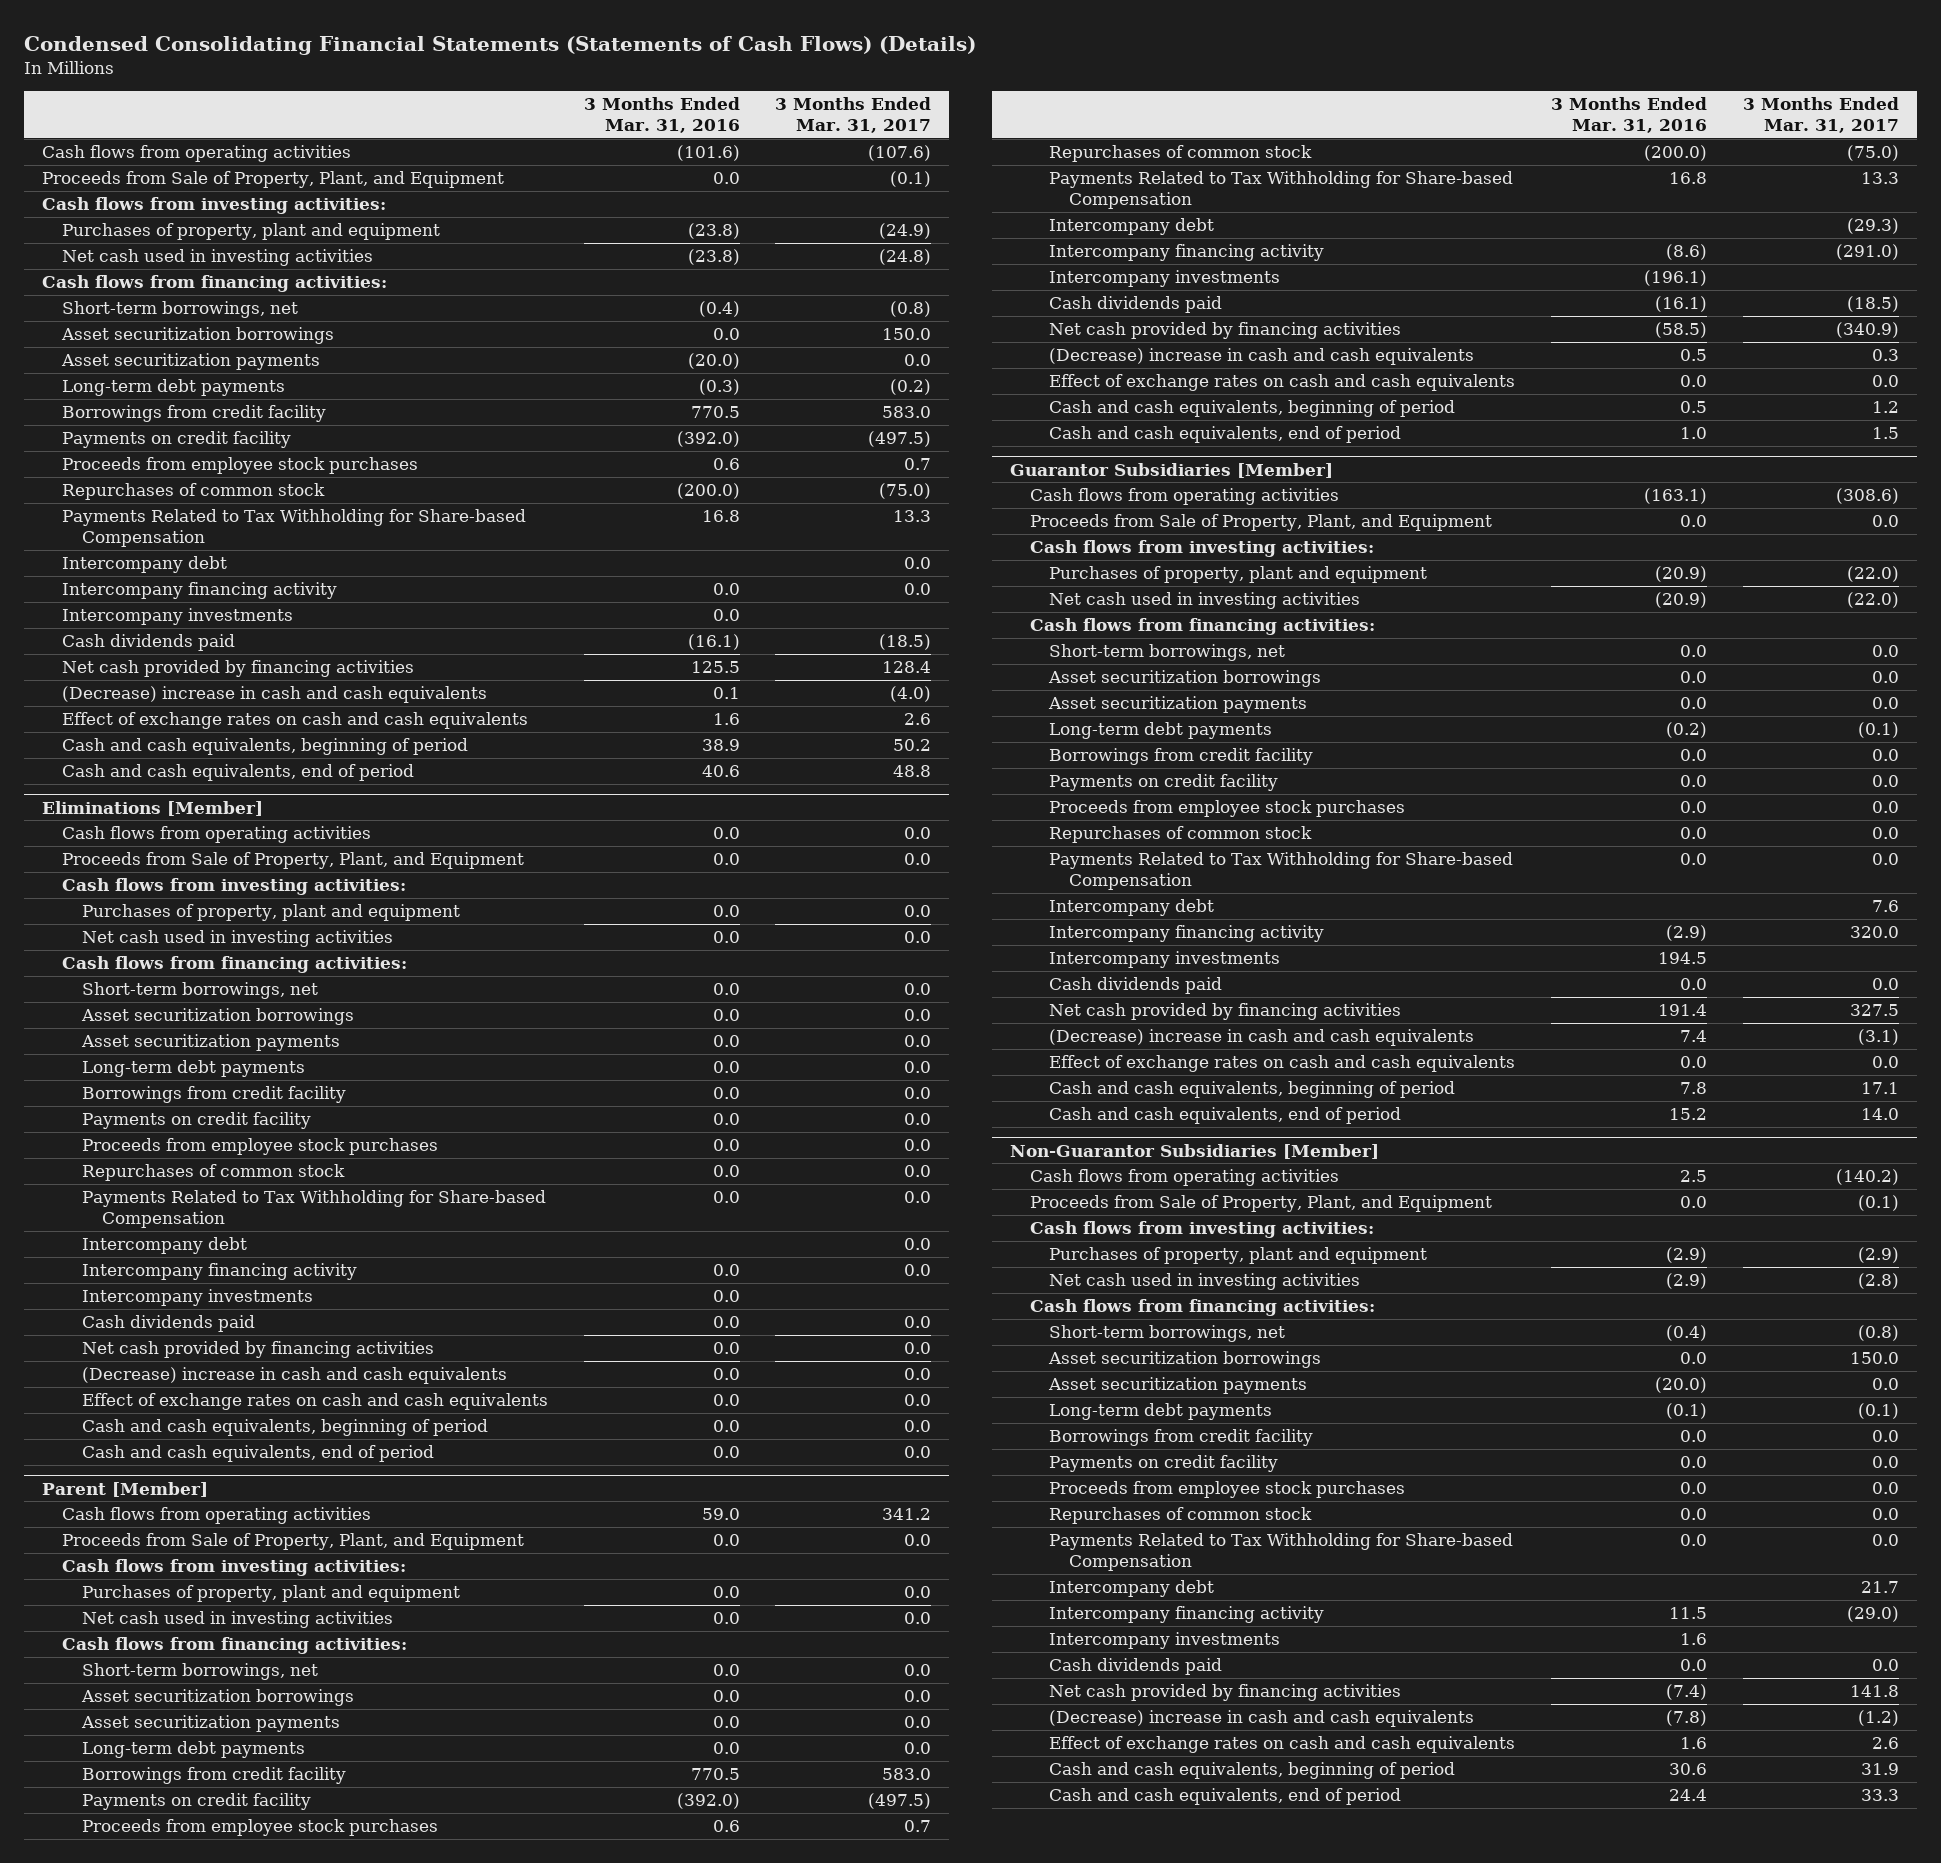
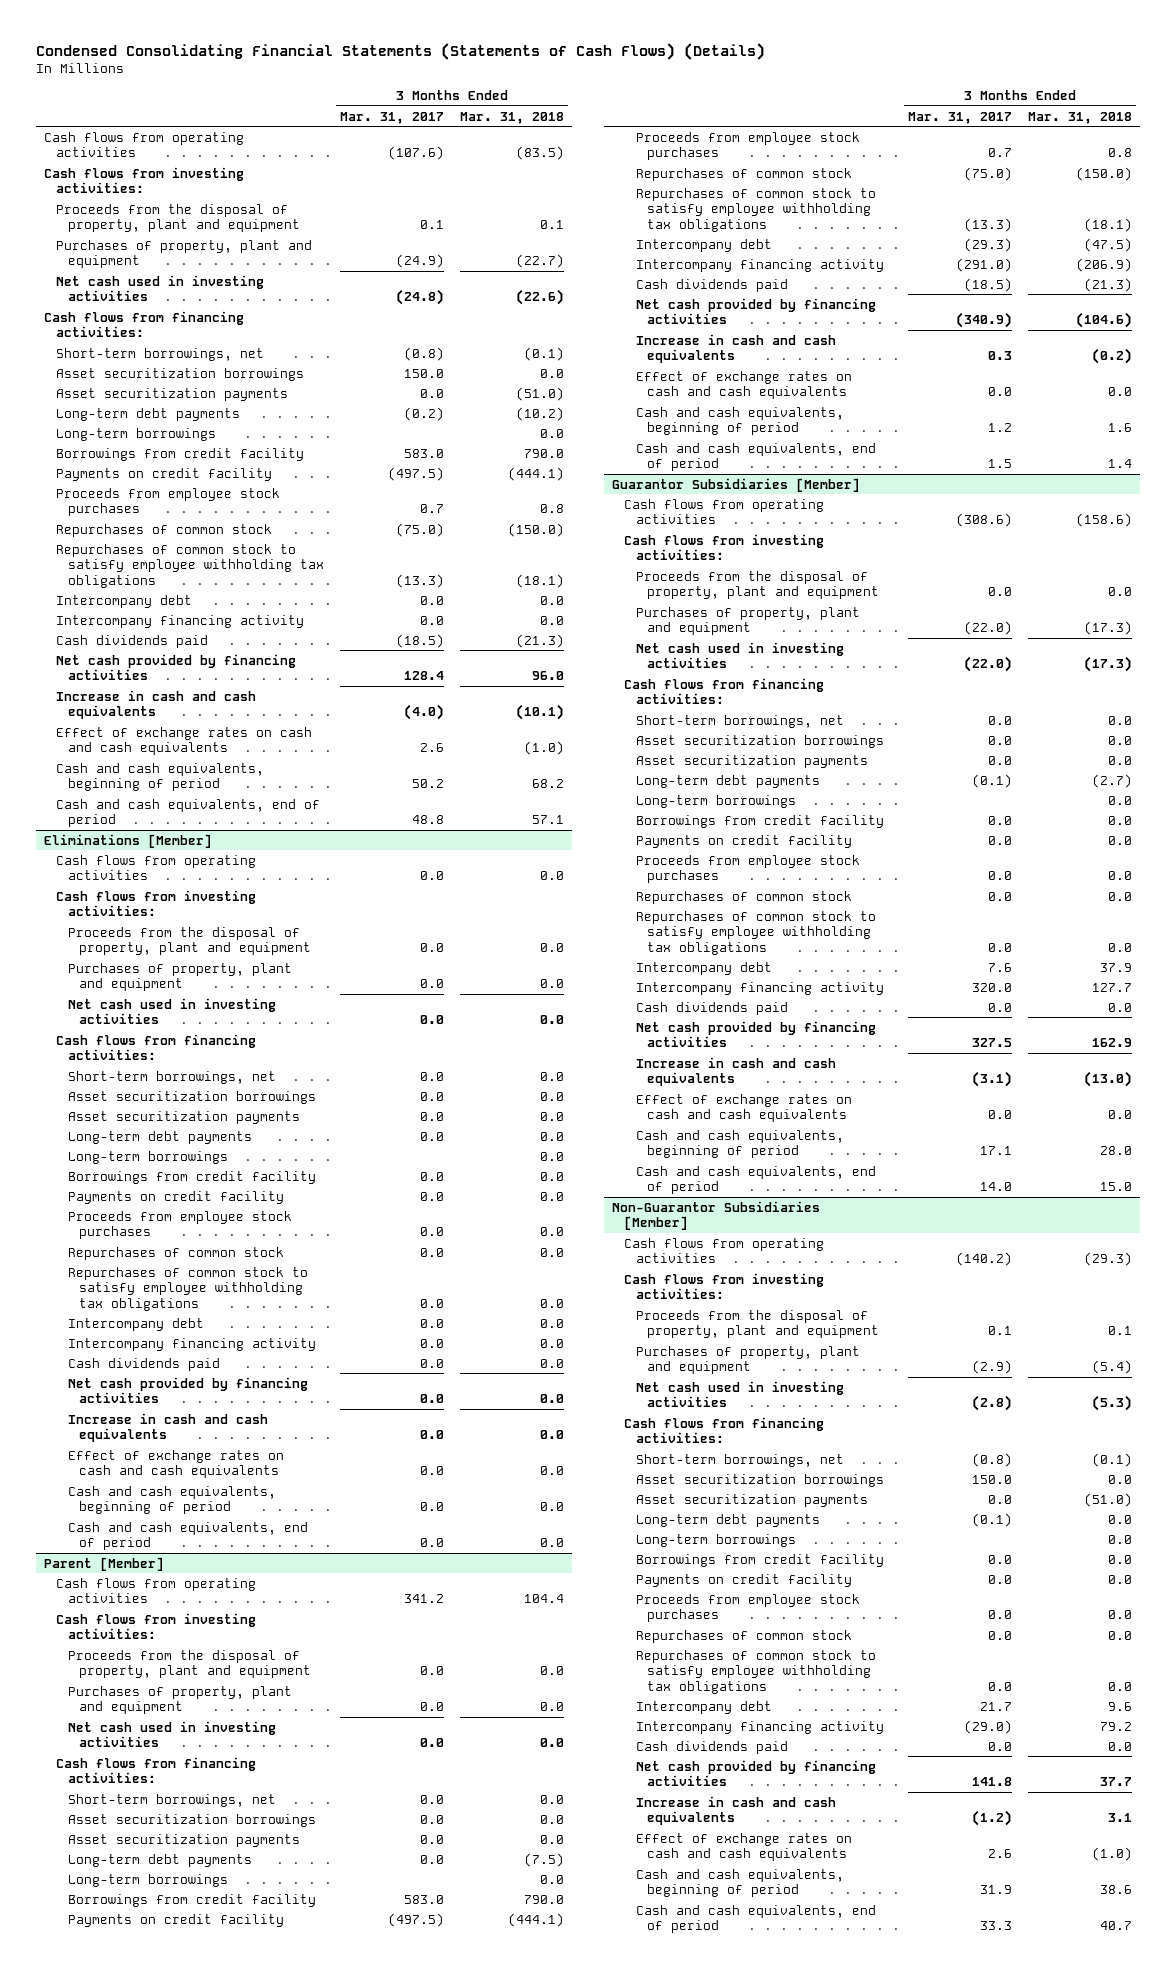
[583,97,740,133] 3 Months Ended Mar. 31, 2016 -> none
none -> [460,111,565,124] Mar. 31, 2018
[42,171,505,189] Proceeds from Sale of Property, Plant, and Equipment -> none
none -> [55,203,300,233] Proceeds from the disposal of property, plant and equipment
none -> [55,427,216,441] Long-term borrowings
[61,509,526,547] Payments Related to Tax Withholding for Share-based Compensation -> none
none -> [55,543,324,588] Repurchases of common stock to satisfy employee withholding tax obligations
[61,608,293,626] Intercompany investments -> none
[61,686,487,704] (Decrease) increase in cash and cash equivalents -> [55,689,256,720] Increase in cash and cash equivalents
[61,852,524,870] Proceeds from Sale of Property, Plant, and Equipment -> none
none -> [67,926,312,956] Proceeds from the disposal of property, plant and equipment
none -> [67,1150,228,1164] Long-term borrowings
[81,1190,546,1228] Payments Related to Tax Withholding for Share-based Compensation -> [67,1266,308,1311] Repurchases of common stock to satisfy employee withholding tax obligations
[81,1289,313,1307] Intercompany investments -> none
[81,1367,507,1385] (Decrease) increase in cash and cash equivalents -> [67,1412,268,1443] Increase in cash and cash equivalents
[61,1533,524,1551] Proceeds from Sale of Property, Plant, and Equipment -> none
none -> [67,1649,312,1679] Proceeds from the disposal of property, plant and equipment
none -> [67,1873,228,1887] Long-term borrowings
[1049,171,1514,209] Payments Related to Tax Withholding for Share-based Compensation -> none
none -> [635,187,876,232] Repurchases of common stock to satisfy employee withholding tax obligations
[1049,270,1281,288] Intercompany investments -> none
[1049,348,1475,366] (Decrease) increase in cash and cash equivalents -> [635,333,836,364] Increase in cash and cash equivalents
[1029,514,1492,532] Proceeds from Sale of Property, Plant, and Equipment -> none
none -> [635,570,880,600] Proceeds from the disposal of property, plant and equipment
none -> [635,794,796,808] Long-term borrowings
[1049,852,1514,890] Payments Related to Tax Withholding for Share-based Compensation -> [635,910,876,955] Repurchases of common stock to satisfy employee withholding tax obligations
[1049,951,1281,969] Intercompany investments -> none
[1049,1029,1475,1047] (Decrease) increase in cash and cash equivalents -> [635,1056,836,1087] Increase in cash and cash equivalents
[1029,1195,1492,1213] Proceeds from Sale of Property, Plant, and Equipment -> none
none -> [635,1309,880,1339] Proceeds from the disposal of property, plant and equipment
none -> [635,1533,796,1547] Long-term borrowings
[1049,1533,1514,1571] Payments Related to Tax Withholding for Share-based Compensation -> [635,1649,876,1694] Repurchases of common stock to satisfy employee withholding tax obligations
[1049,1632,1281,1650] Intercompany investments -> none
[1049,1710,1475,1728] (Decrease) increase in cash and cash equivalents -> [635,1795,836,1826] Increase in cash and cash equivalents

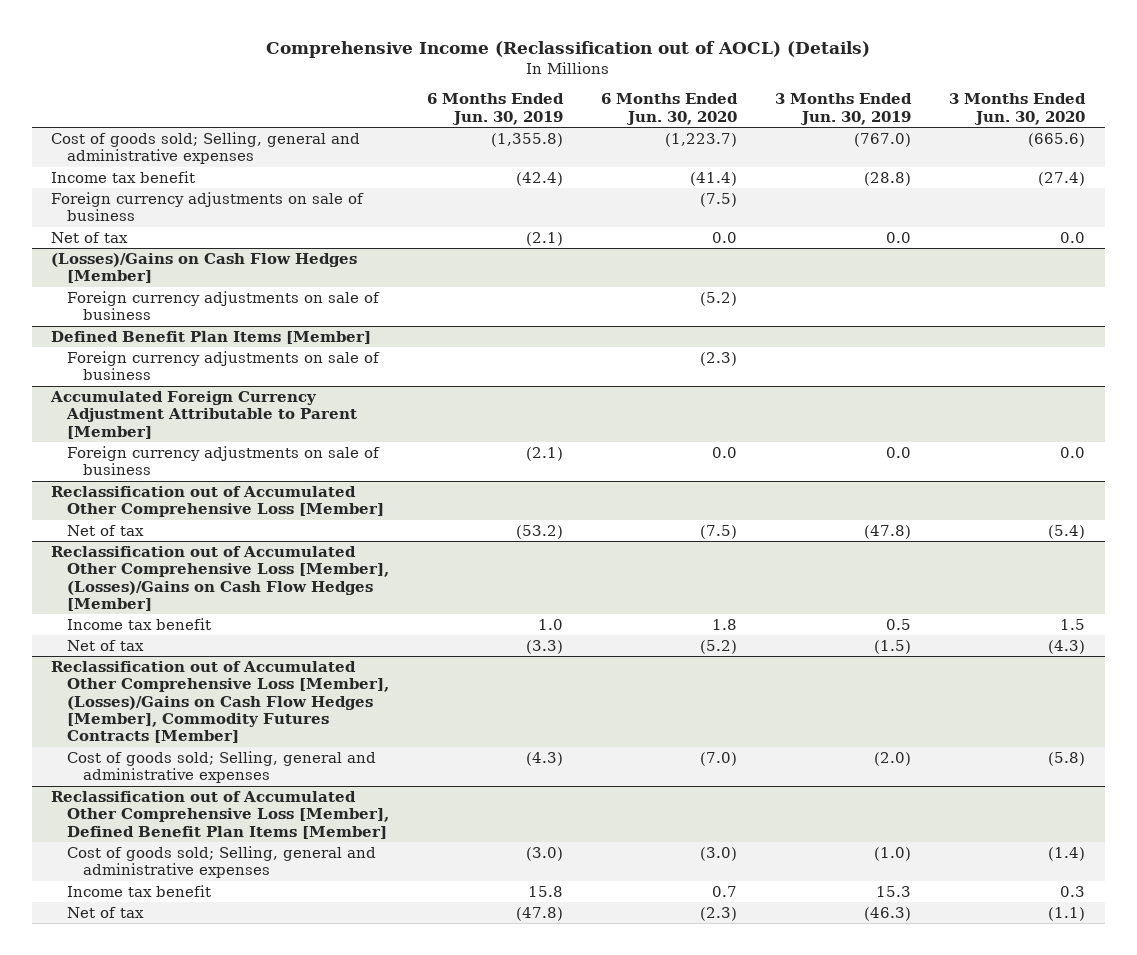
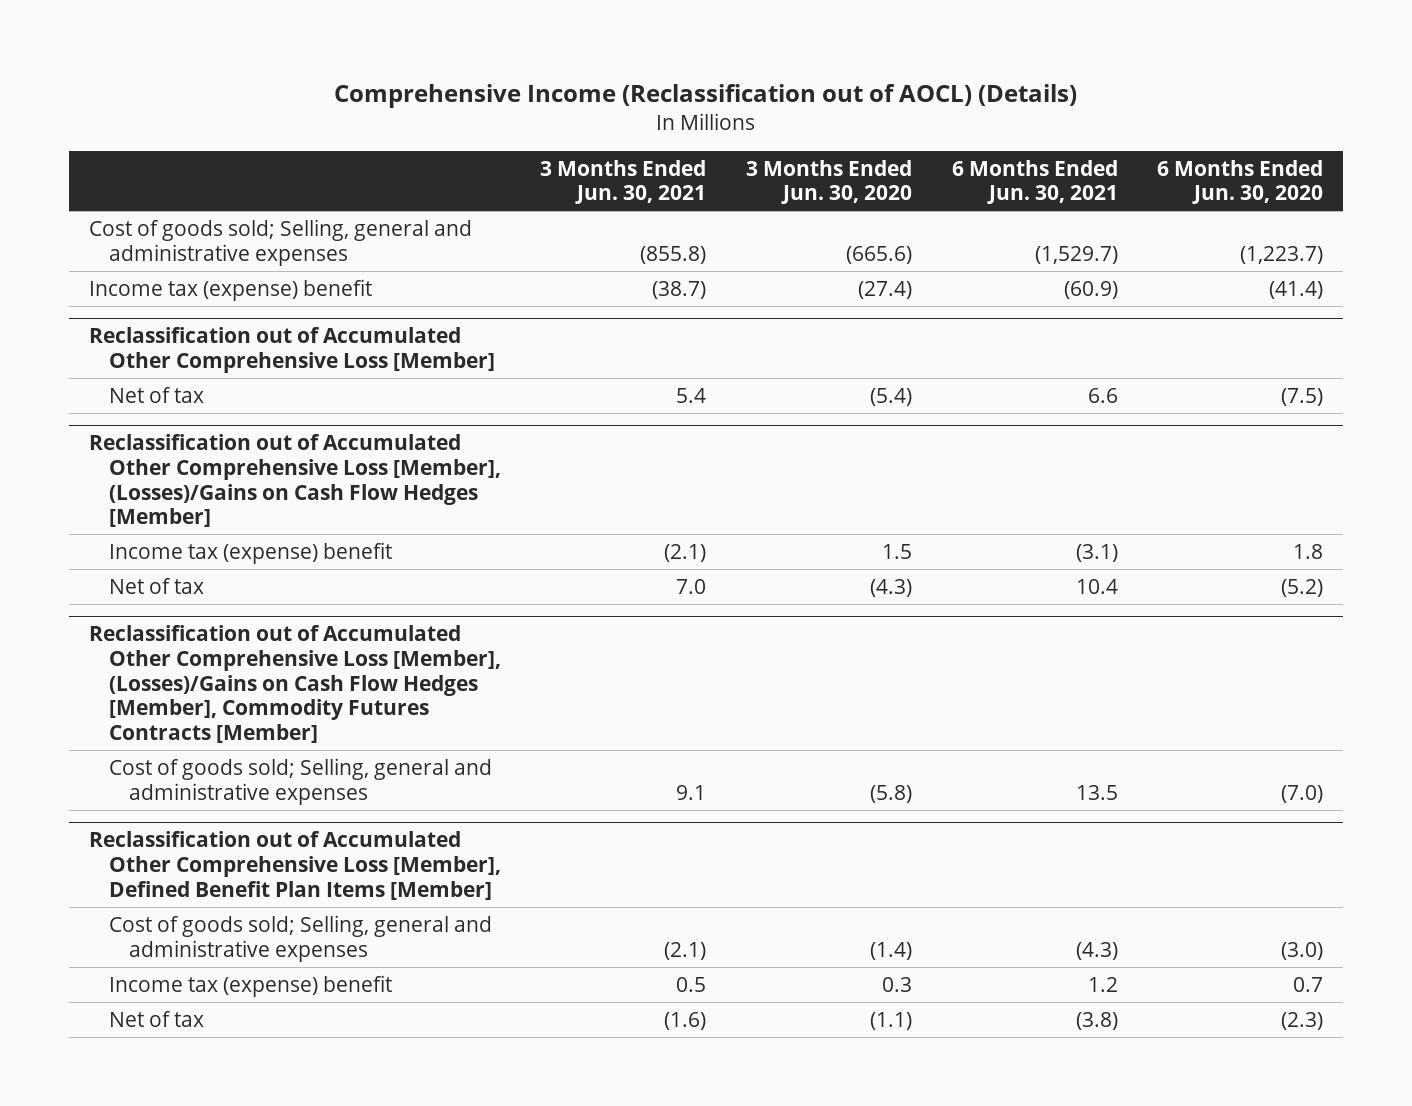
[427,93,565,125] 6 Months Ended Jun. 30, 2019 -> none
[775,93,913,125] 3 Months Ended Jun. 30, 2019 -> none
none -> [540,159,707,205] 3 Months Ended Jun. 30, 2021
none -> [951,159,1118,205] 6 Months Ended Jun. 30, 2021
[51,191,365,222] Foreign currency adjustments on sale of business -> none
[51,231,129,243] Net of tax -> none
[51,252,358,284] (Losses)/Gains on Cash Flow Hedges [Member] -> none
[66,290,380,321] Foreign currency adjustments on sale of business -> none
[51,330,372,344] Defined Benefit Plan Items [Member] -> none
[66,350,380,381] Foreign currency adjustments on sale of business -> none
[50,390,357,439] Accumulated Foreign Currency Adjustment Attributable to Parent [Member] -> none
[66,445,380,476] Foreign currency adjustments on sale of business -> none
[51,170,196,183] Income tax benefit -> [88,278,372,301] Income tax (expense) benefit
[66,617,211,630] Income tax benefit -> [108,541,392,564] Income tax (expense) benefit
[66,884,211,897] Income tax benefit -> [108,974,392,997] Income tax (expense) benefit

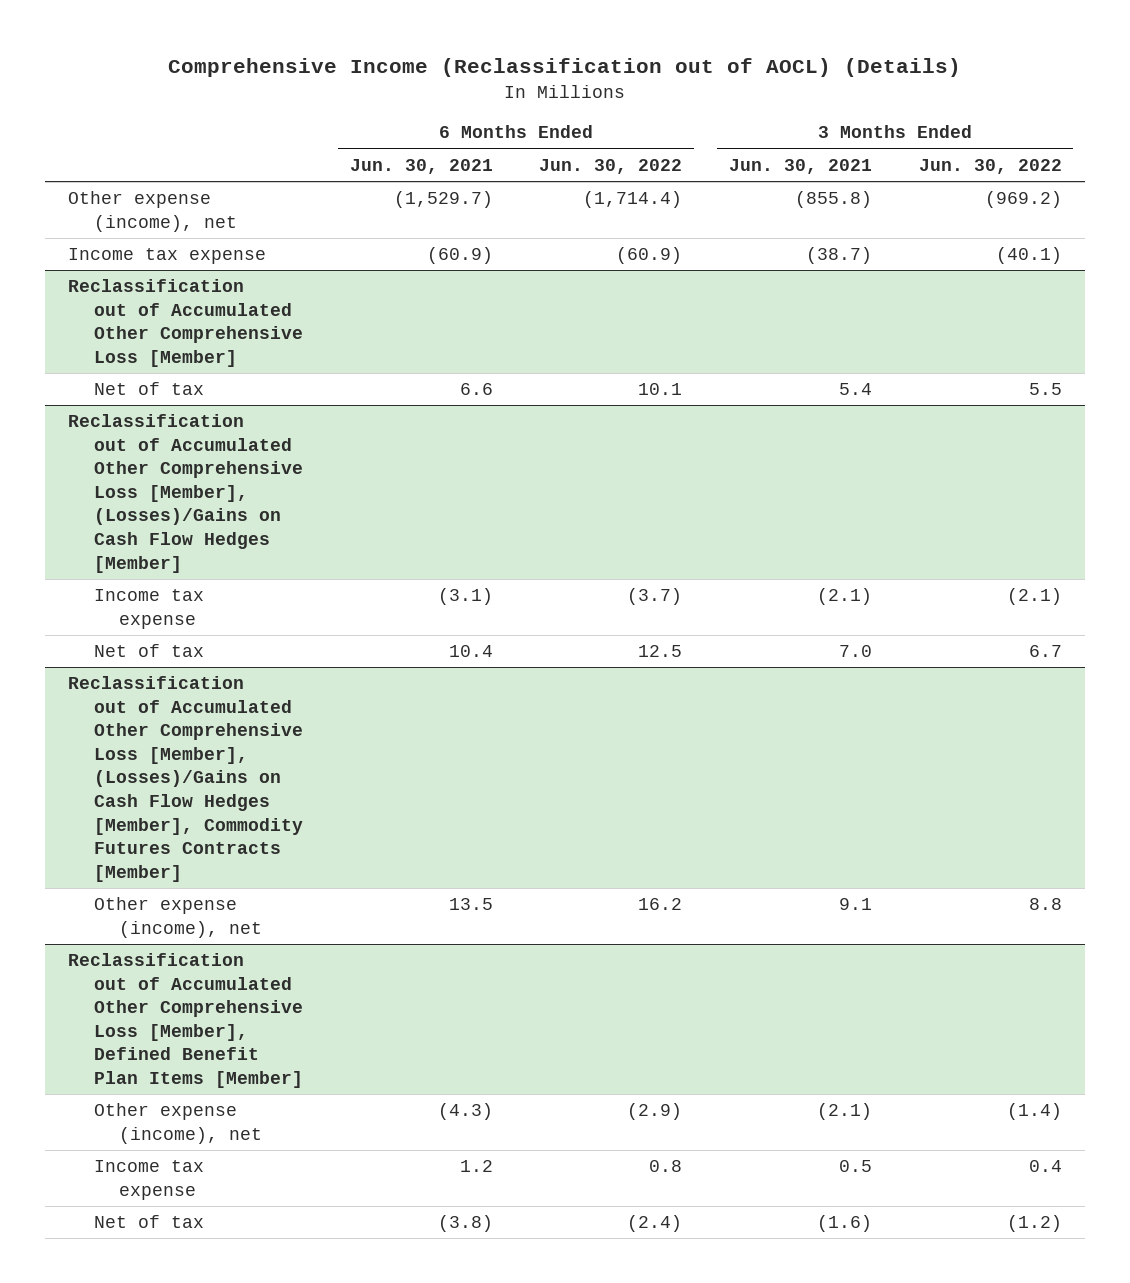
[745,159,912,205] 3 Months Ended Jun. 30, 2020 -> none
[1157,159,1324,205] 6 Months Ended Jun. 30, 2020 -> none
none -> [539,158,683,174] Jun. 30, 2022
none -> [918,158,1062,174] Jun. 30, 2022
[88,218,472,266] Cost of goods sold; Selling, general and administrative expenses -> [68,191,237,232] Other expense (income), net
[88,278,372,301] Income tax (expense) benefit -> [68,248,267,265] Income tax expense
[108,541,392,564] Income tax (expense) benefit -> [93,589,204,629] Income tax expense
[108,757,492,805] Cost of goods sold; Selling, general and administrative expenses -> [93,897,263,938] Other expense (income), net
[108,914,492,962] Cost of goods sold; Selling, general and administrative expenses -> [93,1103,263,1144] Other expense (income), net
[108,974,392,997] Income tax (expense) benefit -> [93,1160,204,1200] Income tax expense

